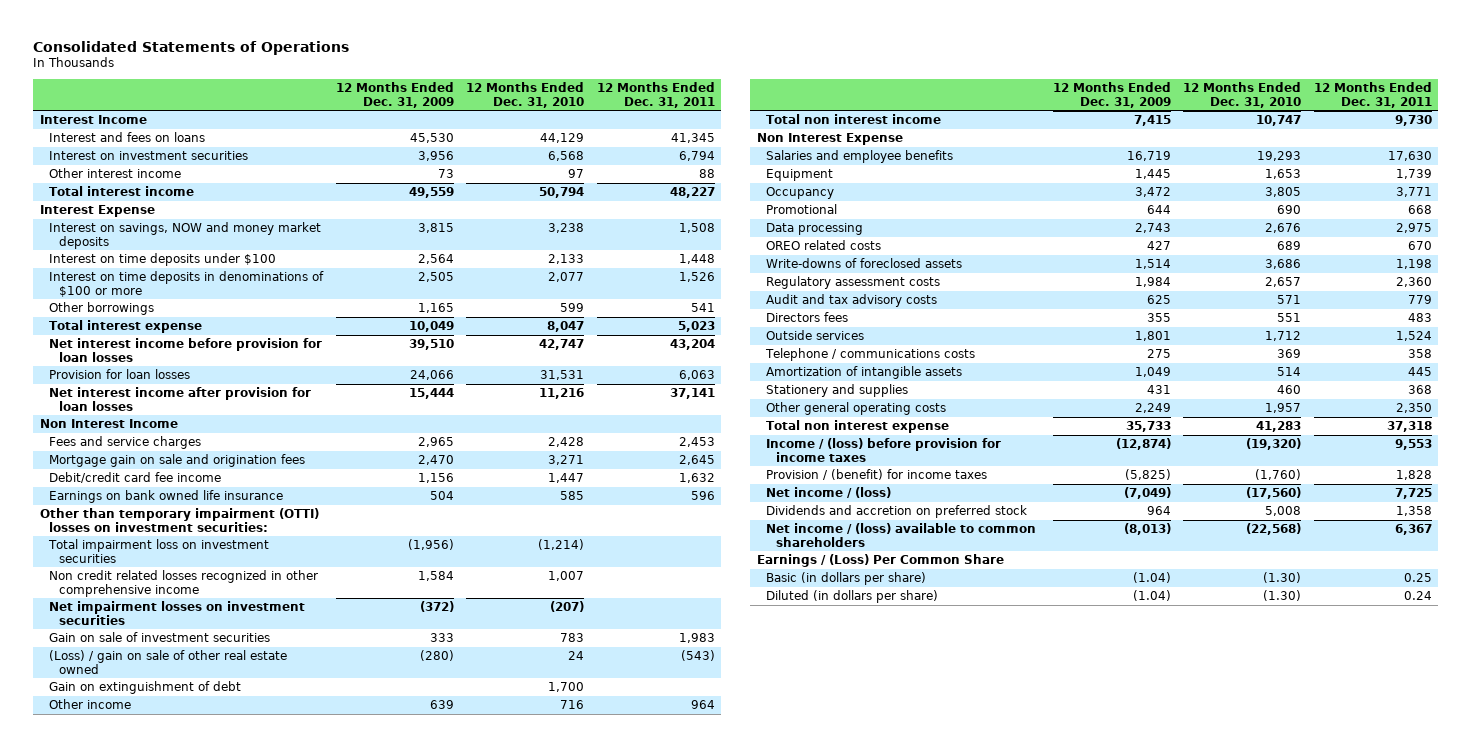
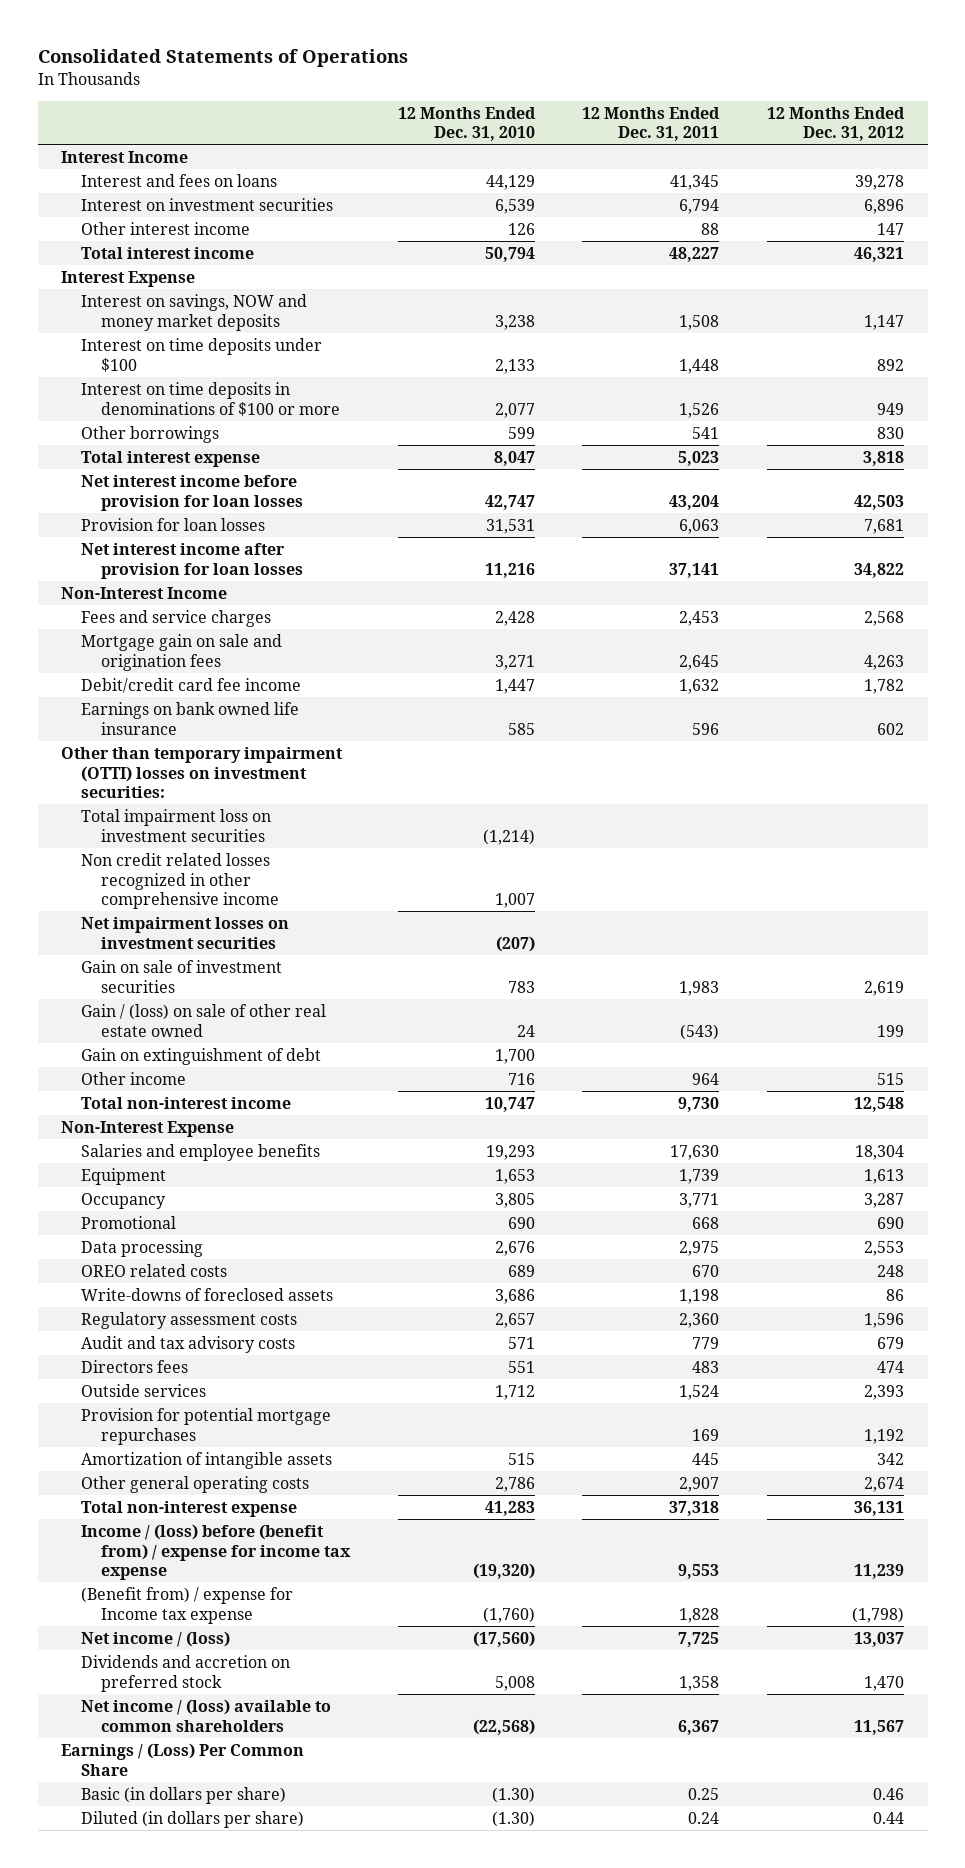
[335,81,454,108] 12 Months Ended Dec. 31, 2009 -> none
none -> [767,106,906,142] 12 Months Ended Dec. 31, 2012
[548,151,585,162] 6,568 -> [494,198,535,214] 6,539
[568,169,585,179] 97 -> [507,222,535,235] 126
[39,419,178,429] Non Interest Income -> [61,586,228,599] Non-Interest Income
[49,650,288,674] (Loss) / gain on sale of other real estate owned -> [81,1003,327,1037] Gain / (loss) on sale of other real estate owned
[766,114,942,125] Total non interest income -> [81,1096,292,1109] Total non-interest income
[756,133,903,146] Non Interest Expense -> [61,1120,235,1137] Non-Interest Expense
[765,348,976,362] Telephone / communications costs -> none
[766,384,909,398] Stationery and supplies -> none
none -> [81,1407,332,1445] Provision for potential mortgage repurchases
[1277,367,1302,377] 514 -> [507,1452,535,1465] 515
[1265,403,1302,414] 1,957 -> [494,1476,535,1492] 2,786
[1395,403,1432,414] 2,350 -> [679,1476,720,1492] 2,907
[766,420,950,434] Total non interest expense -> [81,1500,298,1517] Total non-interest expense
[766,438,1002,462] Income / (loss) before provision for income taxes -> [81,1523,352,1581] Income / (loss) before (benefit from) / expense for income tax expense
[766,469,988,481] Provision / (benefit) for income taxes -> [81,1586,294,1624] (Benefit from) / expense for Income tax expense

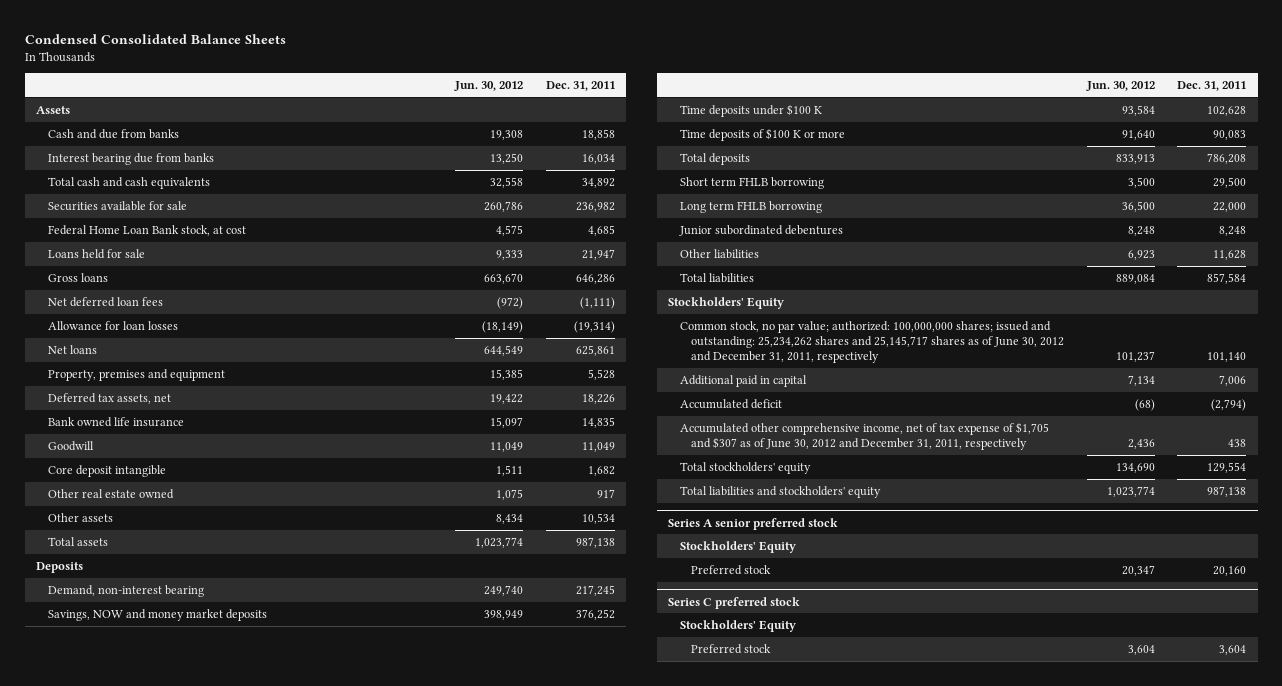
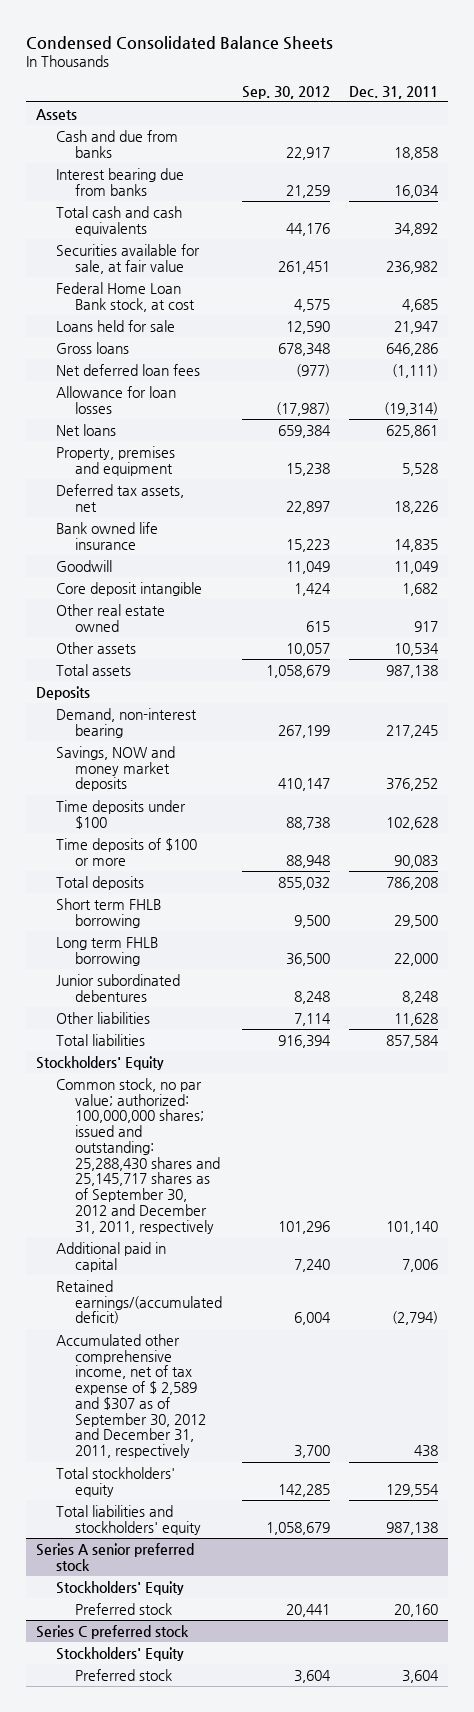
[454,80,524,91] Jun. 30, 2012 -> none
none -> [241,85,330,99] Sep. 30, 2012
[47,200,187,211] Securities available for sale -> [55,243,200,274] Securities available for sale, at fair value
[679,103,822,117] Time deposits under $100 K -> [55,799,186,829] Time deposits under $100
[679,127,845,141] Time deposits of $100 K or more -> [55,837,197,866] Time deposits of $100 or more
[679,320,1065,364] Common stock, no par value; authorized: 100,000,000 shares; issued and outstanding: 25,234,262 shares and 25,145,717 shares as of June 30, 2012 and December 31, 2011, respectively -> [55,1077,221,1234] Common stock, no par value; authorized: 100,000,000 shares; issued and outstanding: 25,288,430 shares and 25,145,717 shares as of September 30, 2012 and December 31, 2011, respectively
[679,398,782,409] Accumulated deficit -> [55,1279,223,1325] Retained earnings/(accumulated deficit)
[679,421,1049,451] Accumulated other comprehensive income, net of tax expense of $1,705 and $307 as of June 30, 2012 and December 31, 2011, respectively -> [55,1333,207,1459] Accumulated other comprehensive income, net of tax expense of $ 2,589 and $307 as of September 30, 2012 and December 31, 2011, respectively

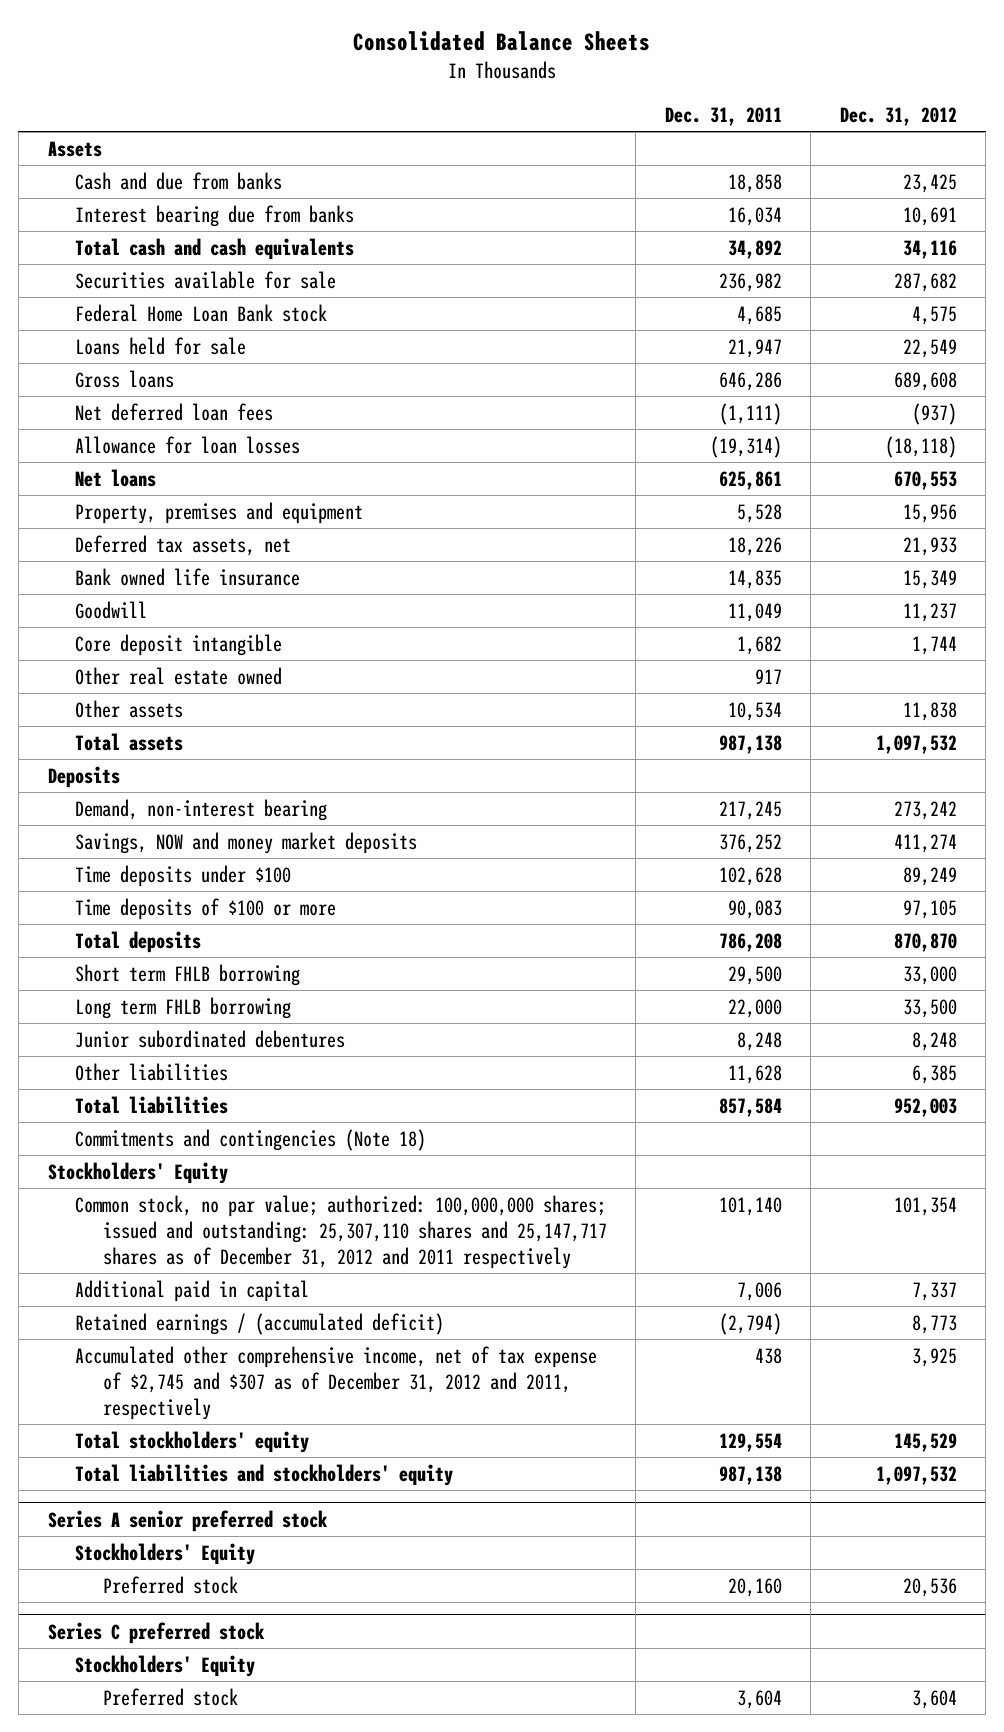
[26,35,334,50] Condensed Consolidated Balance Sheets -> [353,31,651,52] Consolidated Balance Sheets
[241,85,330,99] Sep. 30, 2012 -> none
none -> [839,106,957,126] Dec. 31, 2012
[55,243,200,274] Securities available for sale, at fair value -> [75,270,337,289] Securities available for sale
[55,281,196,312] Federal Home Loan Bank stock, at cost -> [75,303,328,322] Federal Home Loan Bank stock
none -> [75,1128,427,1151] Commitments and contingencies (Note 18)
[55,1077,221,1234] Common stock, no par value; authorized: 100,000,000 shares; issued and outstanding: 25,288,430 shares and 25,145,717 shares as of September 30, 2012 and December 31, 2011, respectively -> [75,1194,607,1269] Common stock, no par value; authorized: 100,000,000 shares; issued and outstanding: 25,307,110 shares and 25,147,717 shares as of December 31, 2012 and 2011 respectively
[55,1279,223,1325] Retained earnings/(accumulated deficit) -> [75,1312,445,1335] Retained earnings / (accumulated deficit)
[55,1333,207,1459] Accumulated other comprehensive income, net of tax expense of $ 2,589 and $307 as of September 30, 2012 and December 31, 2011, respectively -> [75,1345,598,1420] Accumulated other comprehensive income, net of tax expense of $2,745 and $307 as of December 31, 2012 and 2011, respectively

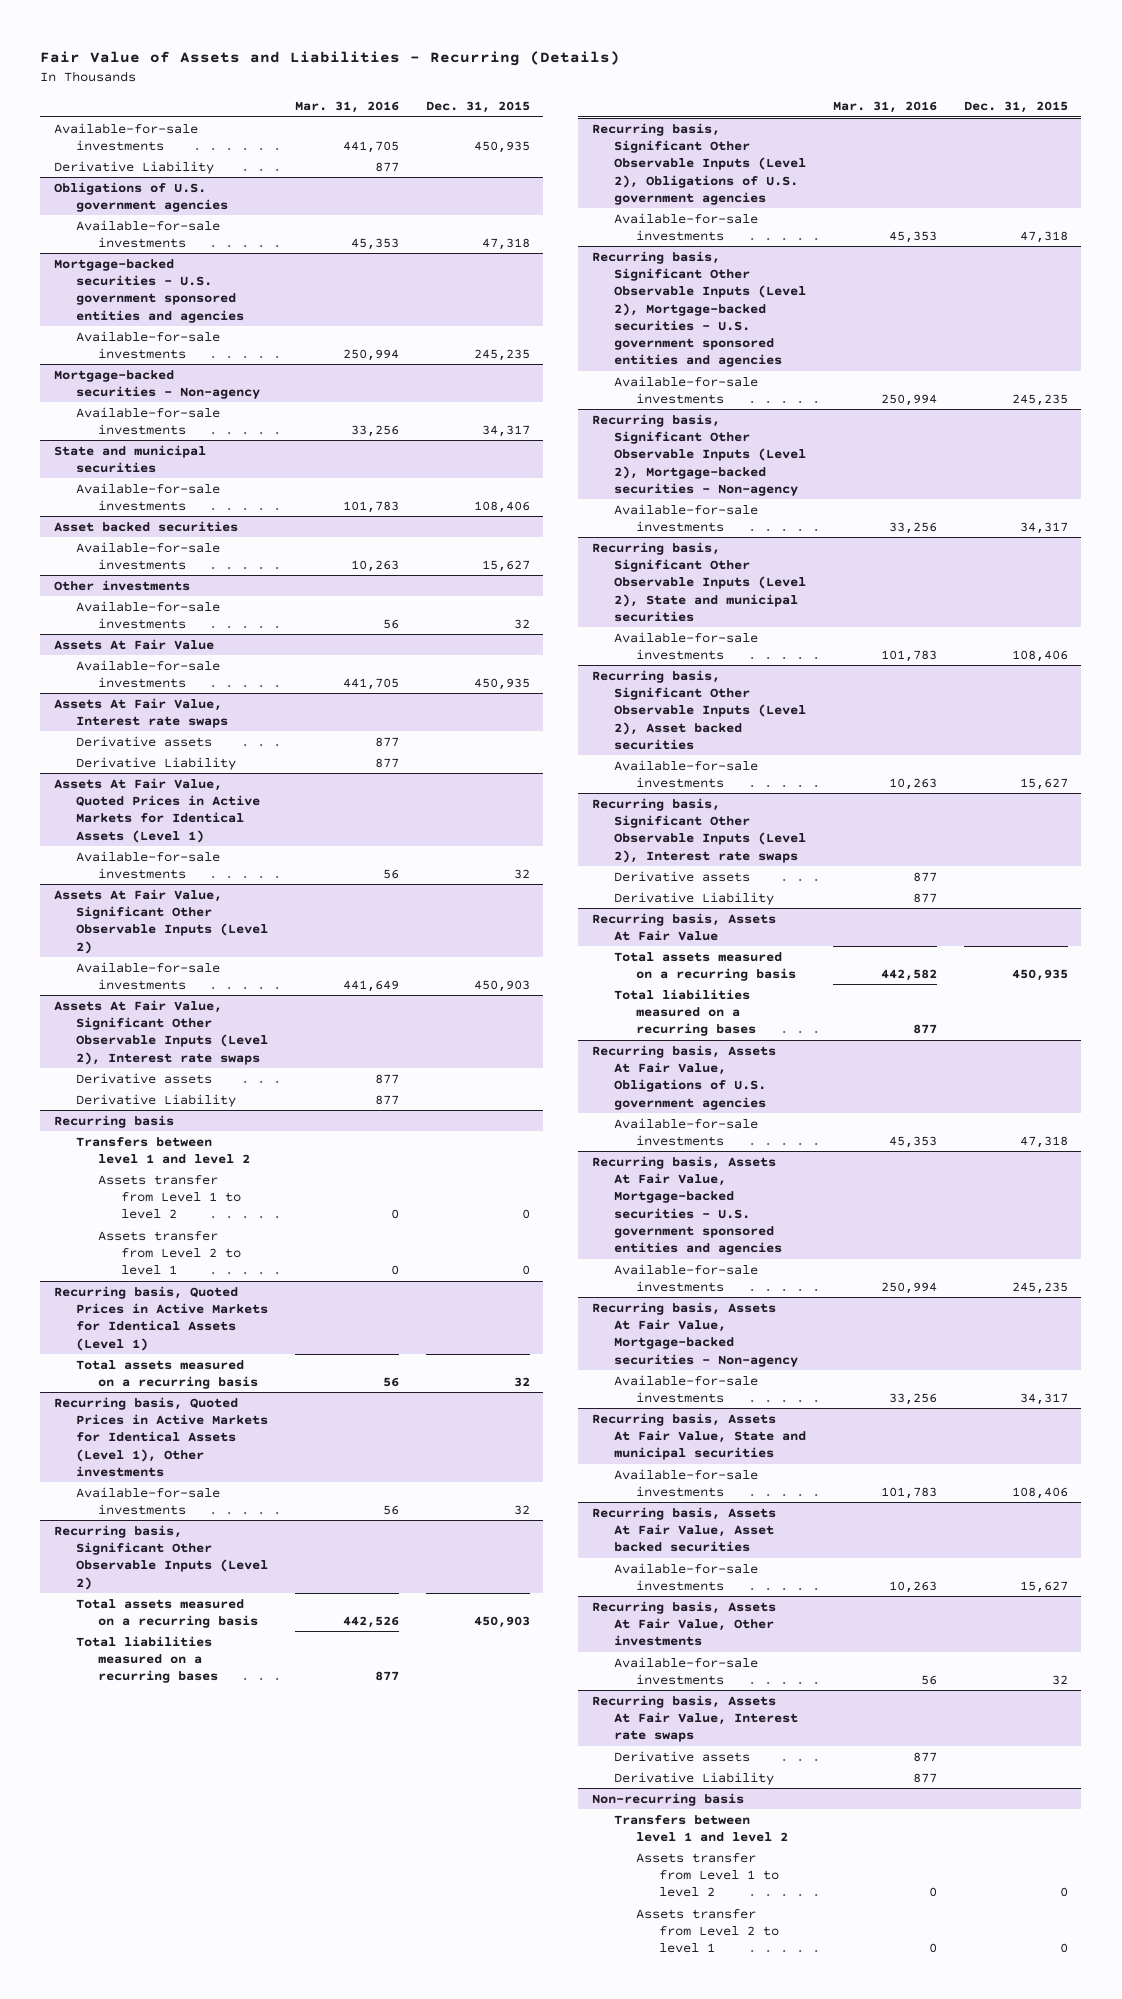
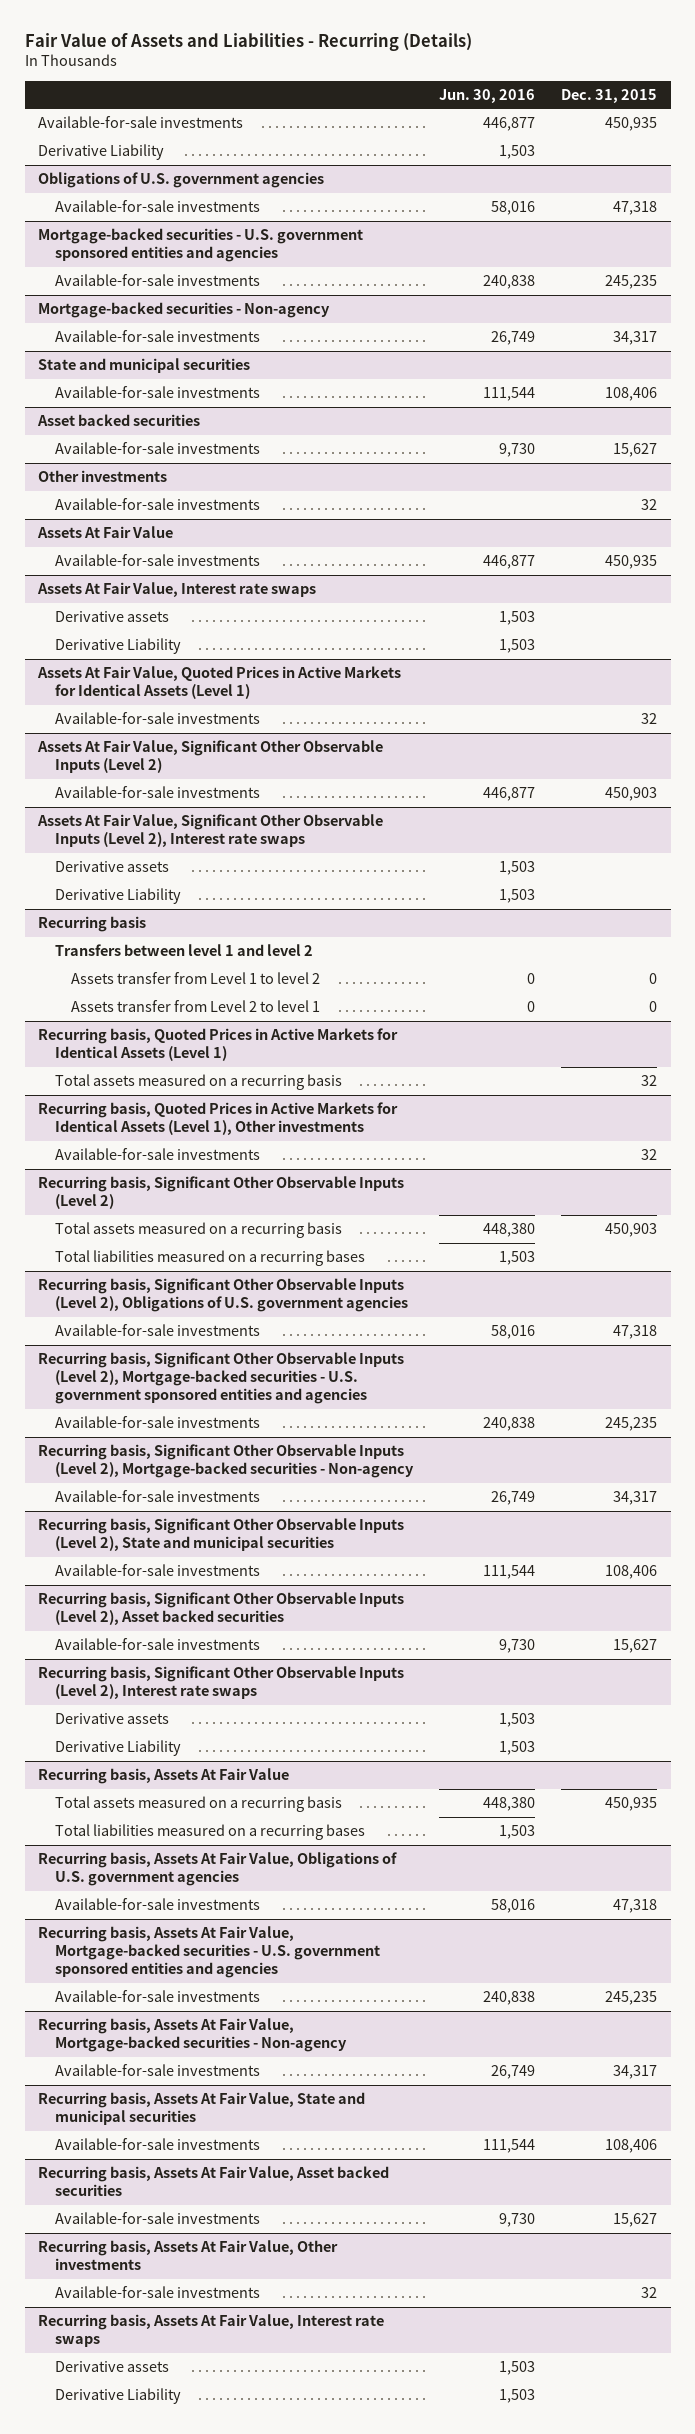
[294,101,399,114] Mar. 31, 2016 -> none
none -> [438,88,535,103] Jun. 30, 2016
[591,1792,744,1806] Non-recurring basis -> none
[614,1814,789,1843] Transfers between level 1 and level 2 -> none
[636,1852,779,1898] Assets transfer from Level 1 to level 2 -> none
[636,1908,779,1954] Assets transfer from Level 2 to level 1 -> none

